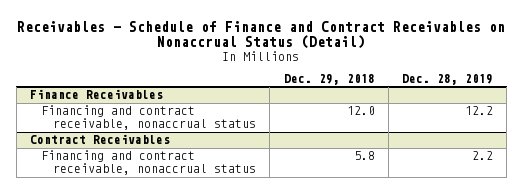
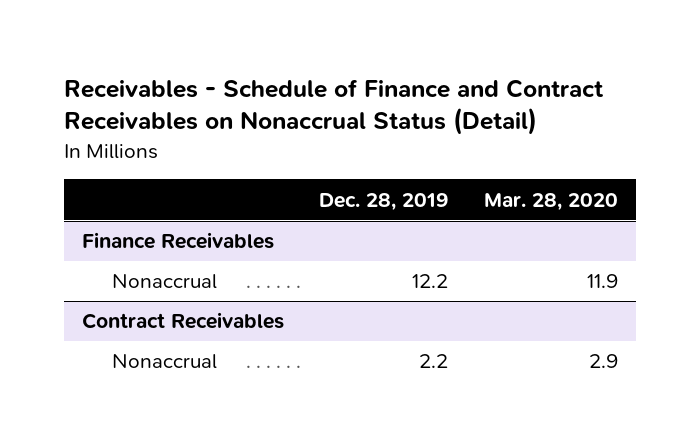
[283,74,375,86] Dec. 29, 2018 -> none
none -> [484,192,619,211] Mar. 28, 2020
[41,105,256,131] Financing and contract receivable, nonaccrual status -> [111,274,217,290] Nonaccrual
[41,150,256,176] Financing and contract receivable, nonaccrual status -> [111,354,217,370] Nonaccrual

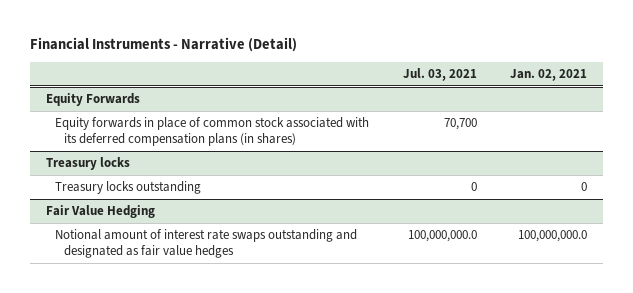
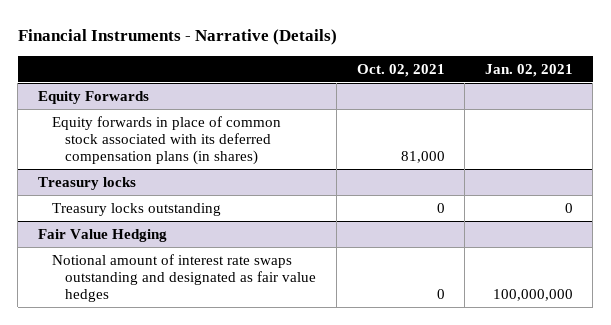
[29,37,297,53] Financial Instruments - Narrative (Detail) -> [17,29,337,46] Financial Instruments - Narrative (Details)
[402,68,477,82] Jul. 03, 2021 -> none
none -> [356,63,445,77] Oct. 02, 2021
[517,230,587,243] 100,000,000.0 -> [492,289,573,302] 100,000,000

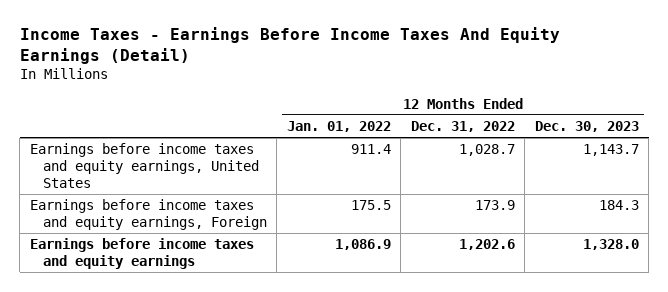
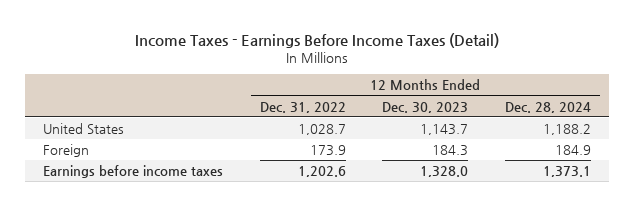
[19,27,560,65] Income Taxes - Earnings Before Income Taxes And Equity Earnings (Detail) -> [135,32,500,48] Income Taxes - Earnings Before Income Taxes (Detail)
[286,120,391,132] Jan. 01, 2022 -> none
none -> [504,101,591,113] Dec. 28, 2024
[29,143,259,188] Earnings before income taxes and equity earnings, United States -> [43,122,125,134] United States
[29,199,267,230] Earnings before income taxes and equity earnings, Foreign -> [43,143,90,157] Foreign
[29,238,254,269] Earnings before income taxes and equity earnings -> [43,164,224,178] Earnings before income taxes

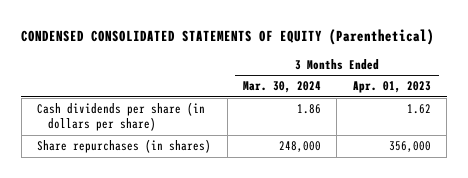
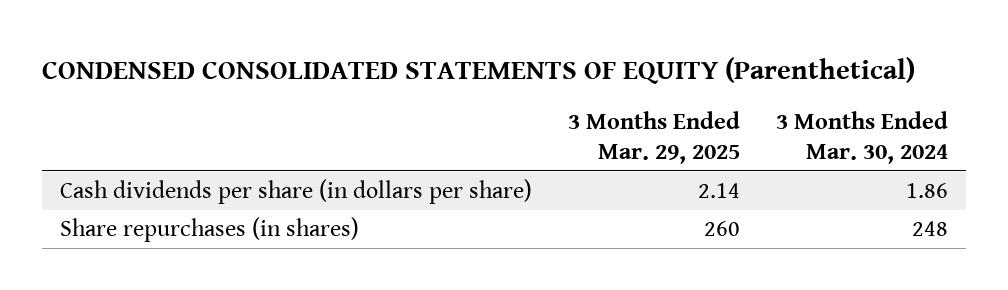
[352,81,431,94] Apr. 01, 2023 -> none
none -> [568,111,741,165] 3 Months Ended Mar. 29, 2025
[279,141,322,153] 248,000 -> [912,221,949,237] 248

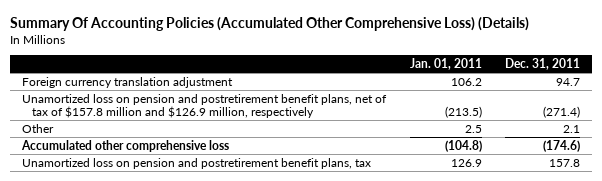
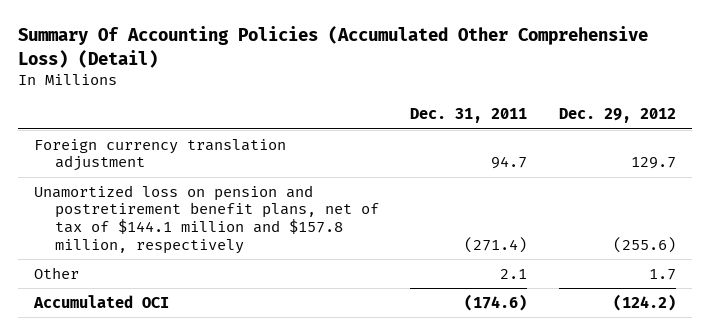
[10,17,530,32] Summary Of Accounting Policies (Accumulated Other Comprehensive Loss) (Details) -> [18,26,649,68] Summary Of Accounting Policies (Accumulated Other Comprehensive Loss) (Detail)
[409,58,482,71] Jan. 01, 2011 -> none
none -> [558,108,676,124] Dec. 29, 2012
[22,93,388,119] Unamortized loss on pension and postretirement benefit plans, net of tax of $157.8 million and $126.9 million, respectively -> [34,184,379,254] Unamortized loss on pension and postretirement benefit plans, net of tax of $144.1 million and $157.8 million, respectively
[22,157,372,169] Unamortized loss on pension and postretirement benefit plans, tax -> none
[21,139,230,152] Accumulated other comprehensive loss -> [33,294,170,308] Accumulated OCI

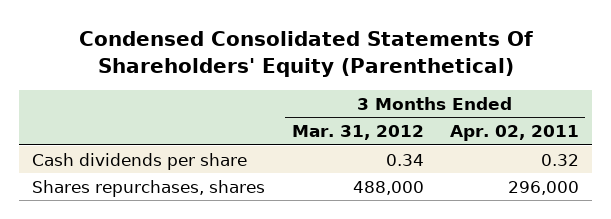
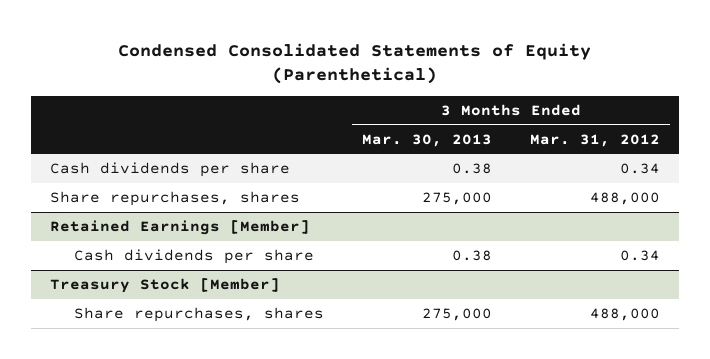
[78,30,533,77] Condensed Consolidated Statements Of Shareholders' Equity (Parenthetical) -> [118,42,592,85] Condensed Consolidated Statements of Equity (Parenthetical)
[449,125,579,142] Apr. 02, 2011 -> none
none -> [361,133,492,147] Mar. 30, 2013
[32,180,266,198] Shares repurchases, shares -> [49,190,300,206] Share repurchases, shares
none -> [49,219,310,235] Retained Earnings [Member]
none -> [73,248,314,264] Cash dividends per share
none -> [49,277,280,293] Treasury Stock [Member]
none -> [73,306,324,322] Share repurchases, shares

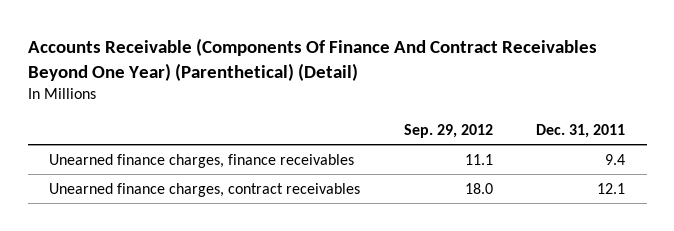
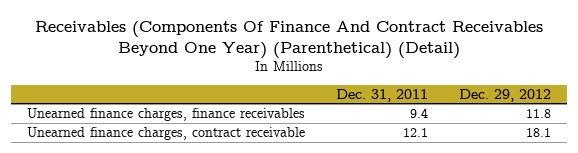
[27,37,597,81] Accounts Receivable (Components Of Finance And Contract Receivables Beyond One Year) (Parenthetical) (Detail) -> [34,21,543,60] Receivables (Components Of Finance And Contract Receivables Beyond One Year) (Parenthetical) (Detail)
[403,124,493,139] Sep. 29, 2012 -> none
none -> [459,88,552,102] Dec. 29, 2012
[49,182,361,197] Unearned finance charges, contract receivables -> [26,127,305,141] Unearned finance charges, contract receivable

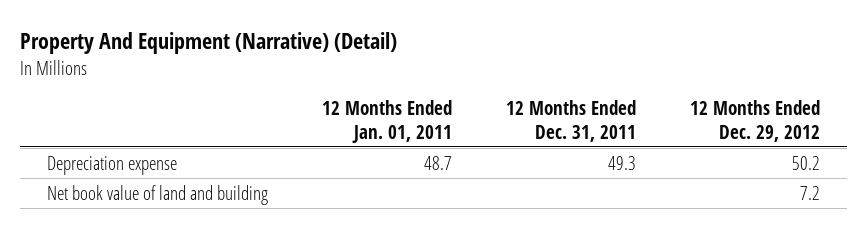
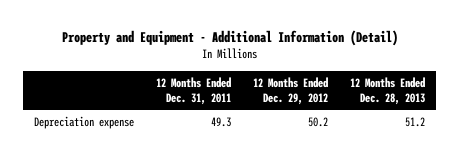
[19,32,397,55] Property And Equipment (Narrative) (Detail) -> [61,29,398,46] Property and Equipment - Additional Information (Detail)
[321,99,452,143] 12 Months Ended Jan. 01, 2011 -> none
none -> [349,76,425,105] 12 Months Ended Dec. 28, 2013
[46,184,268,205] Net book value of land and building -> none

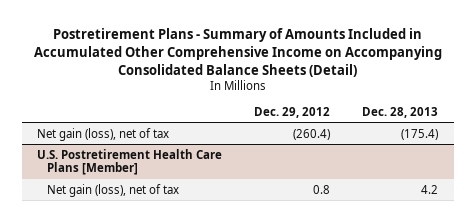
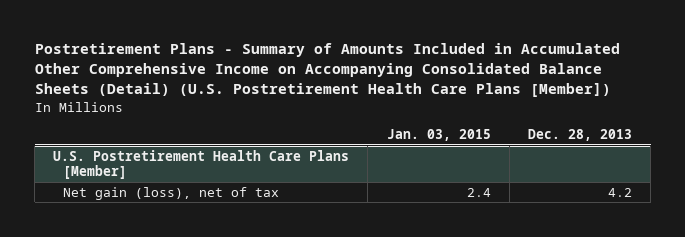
[33,28,442,77] Postretirement Plans - Summary of Amounts Included in Accumulated Other Comprehensive Income on Accompanying Consolidated Balance Sheets (Detail) -> [34,43,620,98] Postretirement Plans - Summary of Amounts Included in Accumulated Other Comprehensive Income on Accompanying Consolidated Balance Sheets (Detail) (U.S. Postretirement Health Care Plans [Member])
[254,106,331,118] Dec. 29, 2012 -> none
none -> [386,129,491,142] Jan. 03, 2015
[37,127,170,141] Net gain (loss), net of tax -> none

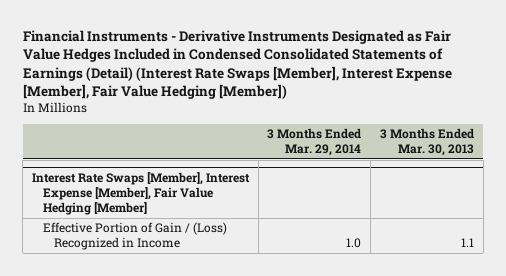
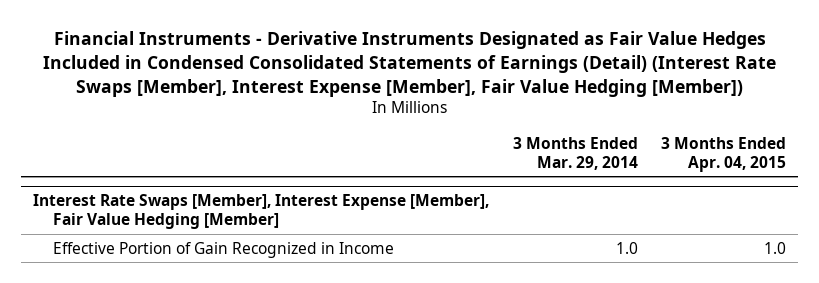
[379,128,474,157] 3 Months Ended Mar. 30, 2013 -> none
none -> [661,136,787,172] 3 Months Ended Apr. 04, 2015
[42,222,227,251] Effective Portion of Gain / (Loss) Recognized in Income -> [53,241,395,258] Effective Portion of Gain Recognized in Income

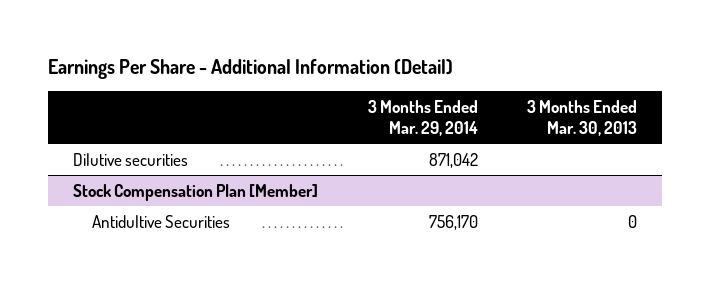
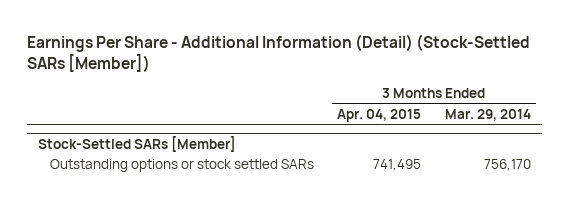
[48,59,454,80] Earnings Per Share - Additional Information (Detail) -> [26,33,530,72] Earnings Per Share - Additional Information (Detail) (Stock-Settled SARs [Member])
[527,99,638,137] 3 Months Ended Mar. 30, 2013 -> none
none -> [337,108,422,122] Apr. 04, 2015
[72,152,188,166] Dilutive securities -> none
[72,183,318,201] Stock Compensation Plan [Member] -> none
none -> [38,135,237,152] Stock-Settled SARs [Member]
[91,214,230,228] Antidultive Securities -> [50,159,315,173] Outstanding options or stock settled SARs

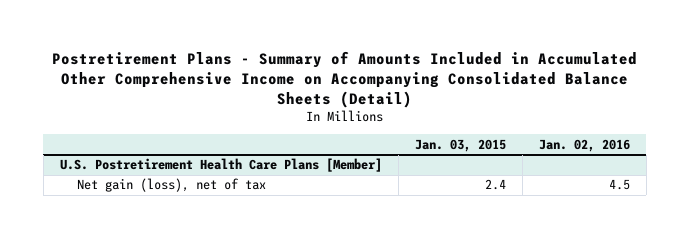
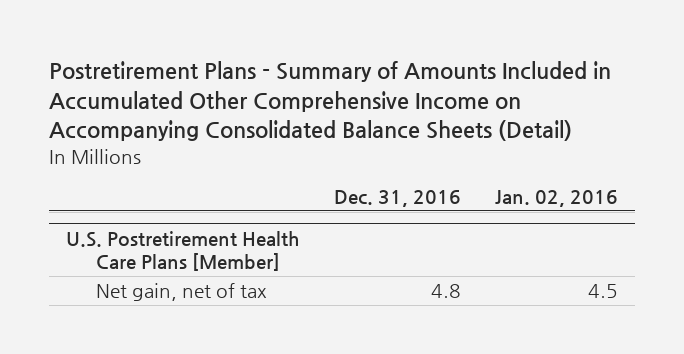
[414,138,506,152] Jan. 03, 2015 -> none
none -> [334,189,462,207] Dec. 31, 2016
[77,178,267,193] Net gain (loss), net of tax -> [95,283,267,302] Net gain, net of tax

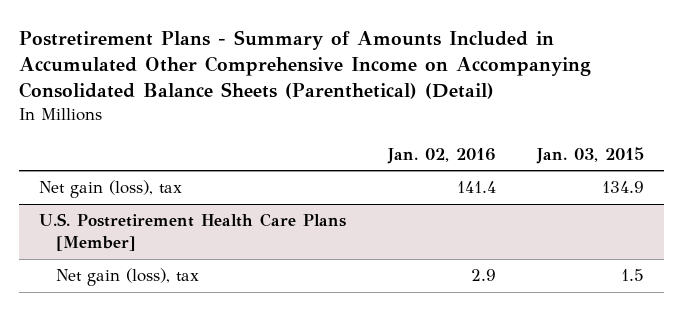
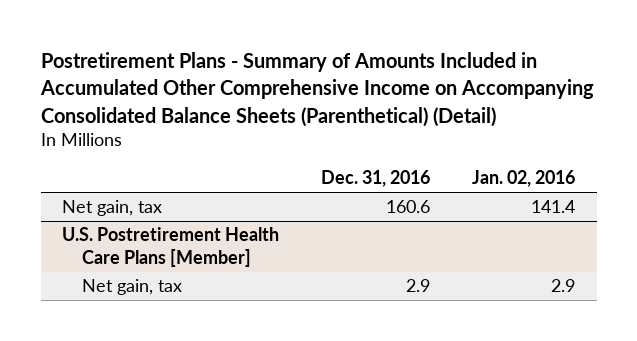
[535,146,644,164] Jan. 03, 2015 -> none
none -> [321,170,431,188] Dec. 31, 2016
[39,180,183,199] Net gain (loss), tax -> [62,200,163,217] Net gain, tax
[55,268,199,287] Net gain (loss), tax -> [81,279,182,296] Net gain, tax

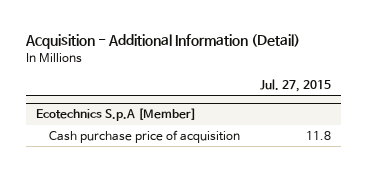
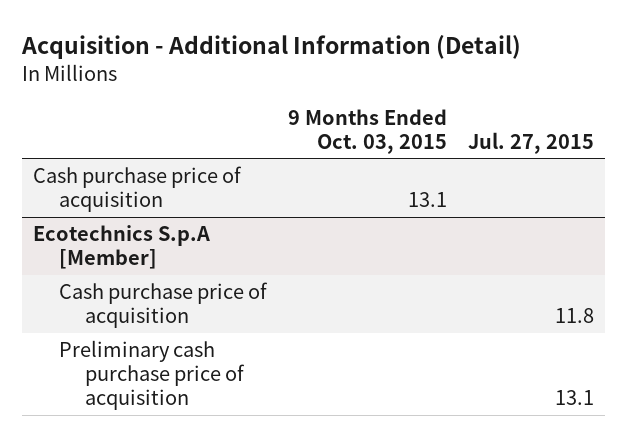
none -> [288,108,448,154] 9 Months Ended Oct. 03, 2015
none -> [33,166,243,213] Cash purchase price of acquisition
none -> [59,340,246,411] Preliminary cash purchase price of acquisition

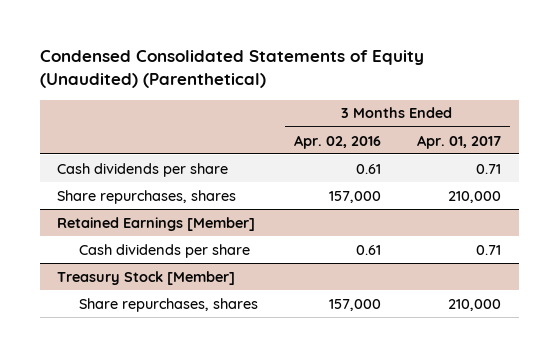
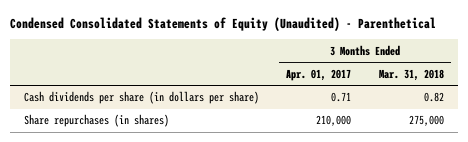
[39,50,424,88] Condensed Consolidated Statements of Equity (Unaudited) (Parenthetical) -> [10,16,437,31] Condensed Consolidated Statements of Equity (Unaudited) - Parenthetical
[294,134,382,149] Apr. 02, 2016 -> none
none -> [378,68,444,81] Mar. 31, 2018
[57,216,256,231] Retained Earnings [Member] -> none
[79,243,251,258] Cash dividends per share -> none
[57,270,236,285] Treasury Stock [Member] -> none
[79,297,259,312] Share repurchases, shares -> none
[57,162,229,177] Cash dividends per share -> [23,91,259,105] Cash dividends per share (in dollars per share)
[57,189,237,204] Share repurchases, shares -> [23,114,169,128] Share repurchases (in shares)

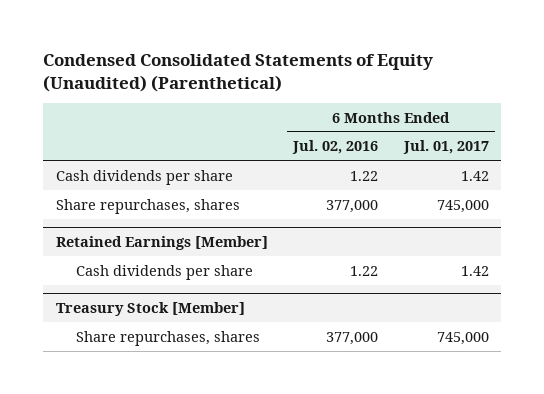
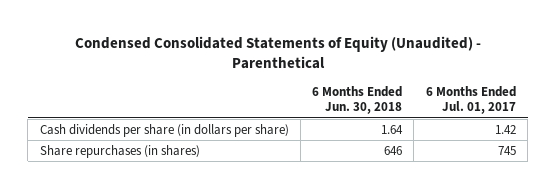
[43,53,434,92] Condensed Consolidated Statements of Equity (Unaudited) (Parenthetical) -> [74,36,481,70] Condensed Consolidated Statements of Equity (Unaudited) - Parenthetical
[292,140,379,155] Jul. 02, 2016 -> none
none -> [312,86,403,115] 6 Months Ended Jun. 30, 2018
[55,236,268,251] Retained Earnings [Member] -> none
[75,264,253,280] Cash dividends per share -> none
[55,302,245,317] Treasury Stock [Member] -> none
[75,330,260,346] Share repurchases, shares -> none
[55,169,233,185] Cash dividends per share -> [39,123,289,137] Cash dividends per share (in dollars per share)
[55,198,240,214] Share repurchases, shares -> [39,144,200,158] Share repurchases (in shares)
[436,199,489,213] 745,000 -> [497,145,516,155] 745

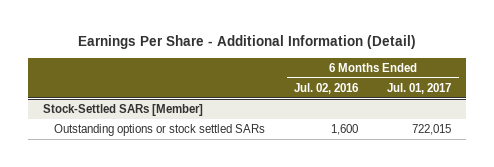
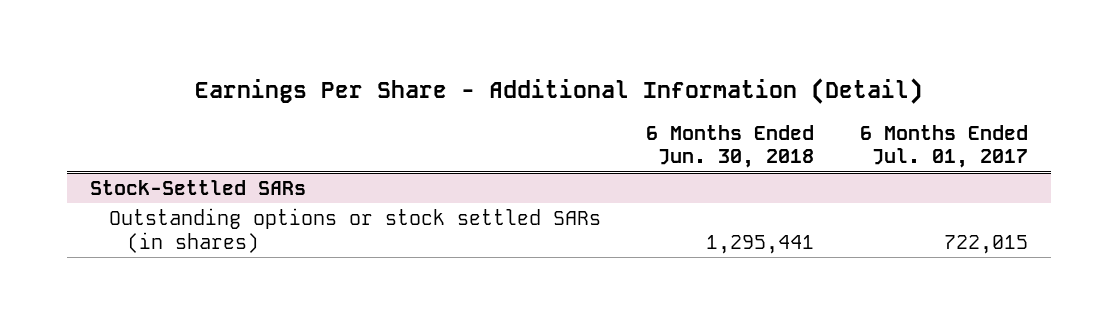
[293,82,358,94] Jul. 02, 2016 -> none
none -> [646,124,815,169] 6 Months Ended Jun. 30, 2018
[42,104,203,117] Stock-Settled SARs [Member] -> [90,179,307,195] Stock-Settled SARs
[53,124,265,137] Outstanding options or stock settled SARs -> [108,207,601,253] Outstanding options or stock settled SARs (in shares)

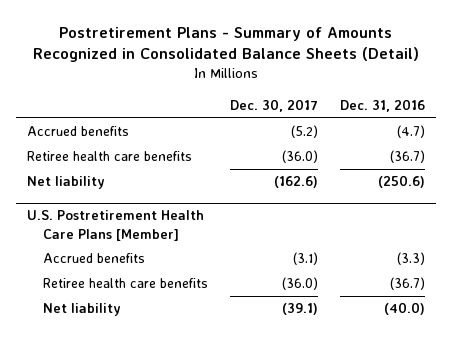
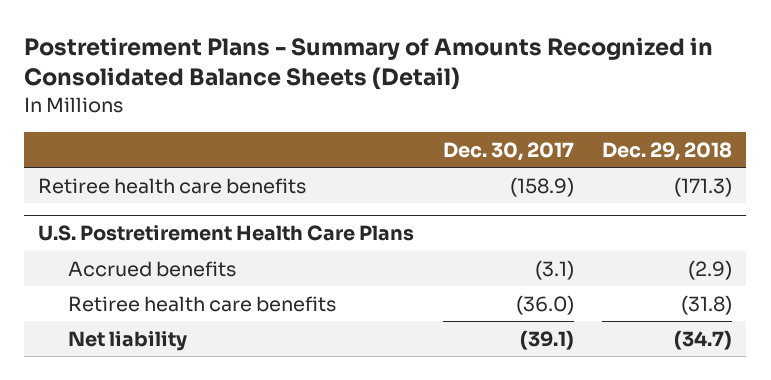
[339,98,425,112] Dec. 31, 2016 -> none
none -> [602,141,733,161] Dec. 29, 2018
[26,126,129,137] Accrued benefits -> none
[26,176,105,190] Net liability -> none
[281,150,318,164] (36.0) -> [509,176,574,197] (158.9)
[26,210,204,241] U.S. Postretirement Health Care Plans [Member] -> [38,225,415,242] U.S. Postretirement Health Care Plans

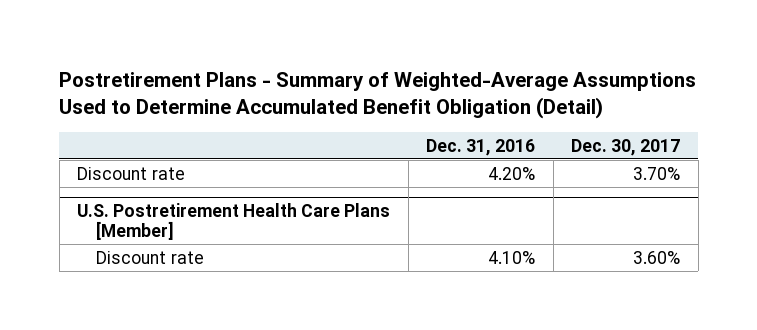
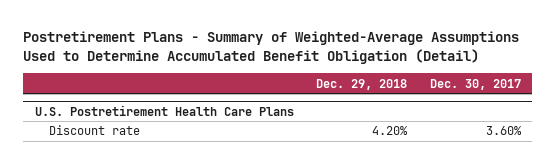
[426,138,536,156] Dec. 31, 2016 -> none
none -> [316,78,408,90] Dec. 29, 2018
[77,166,186,180] Discount rate -> none
[77,202,391,241] U.S. Postretirement Health Care Plans [Member] -> [34,104,294,116] U.S. Postretirement Health Care Plans

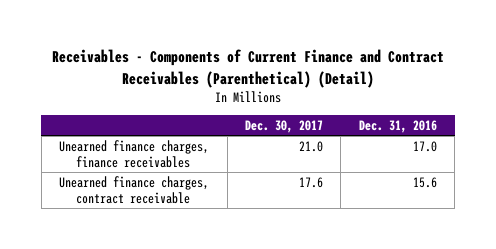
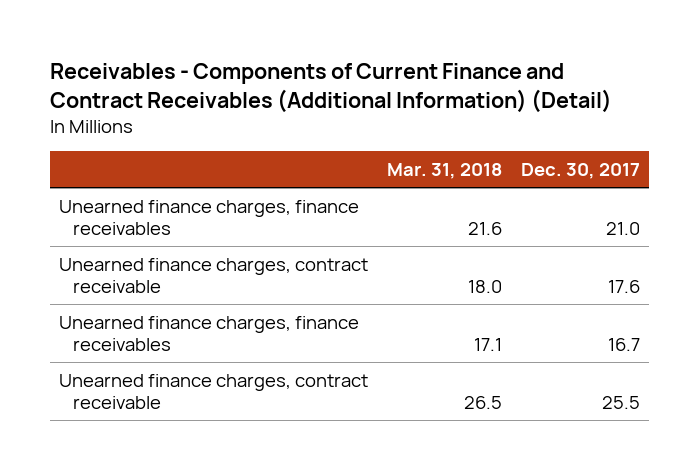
[51,49,444,88] Receivables - Components of Current Finance and Contract Receivables (Parenthetical) (Detail) -> [49,62,612,113] Receivables - Components of Current Finance and Contract Receivables (Additional Information) (Detail)
[358,120,437,134] Dec. 31, 2016 -> none
none -> [386,163,502,180] Mar. 31, 2018
none -> [59,315,360,351] Unearned finance charges, finance receivables
none -> [59,373,369,409] Unearned finance charges, contract receivable

